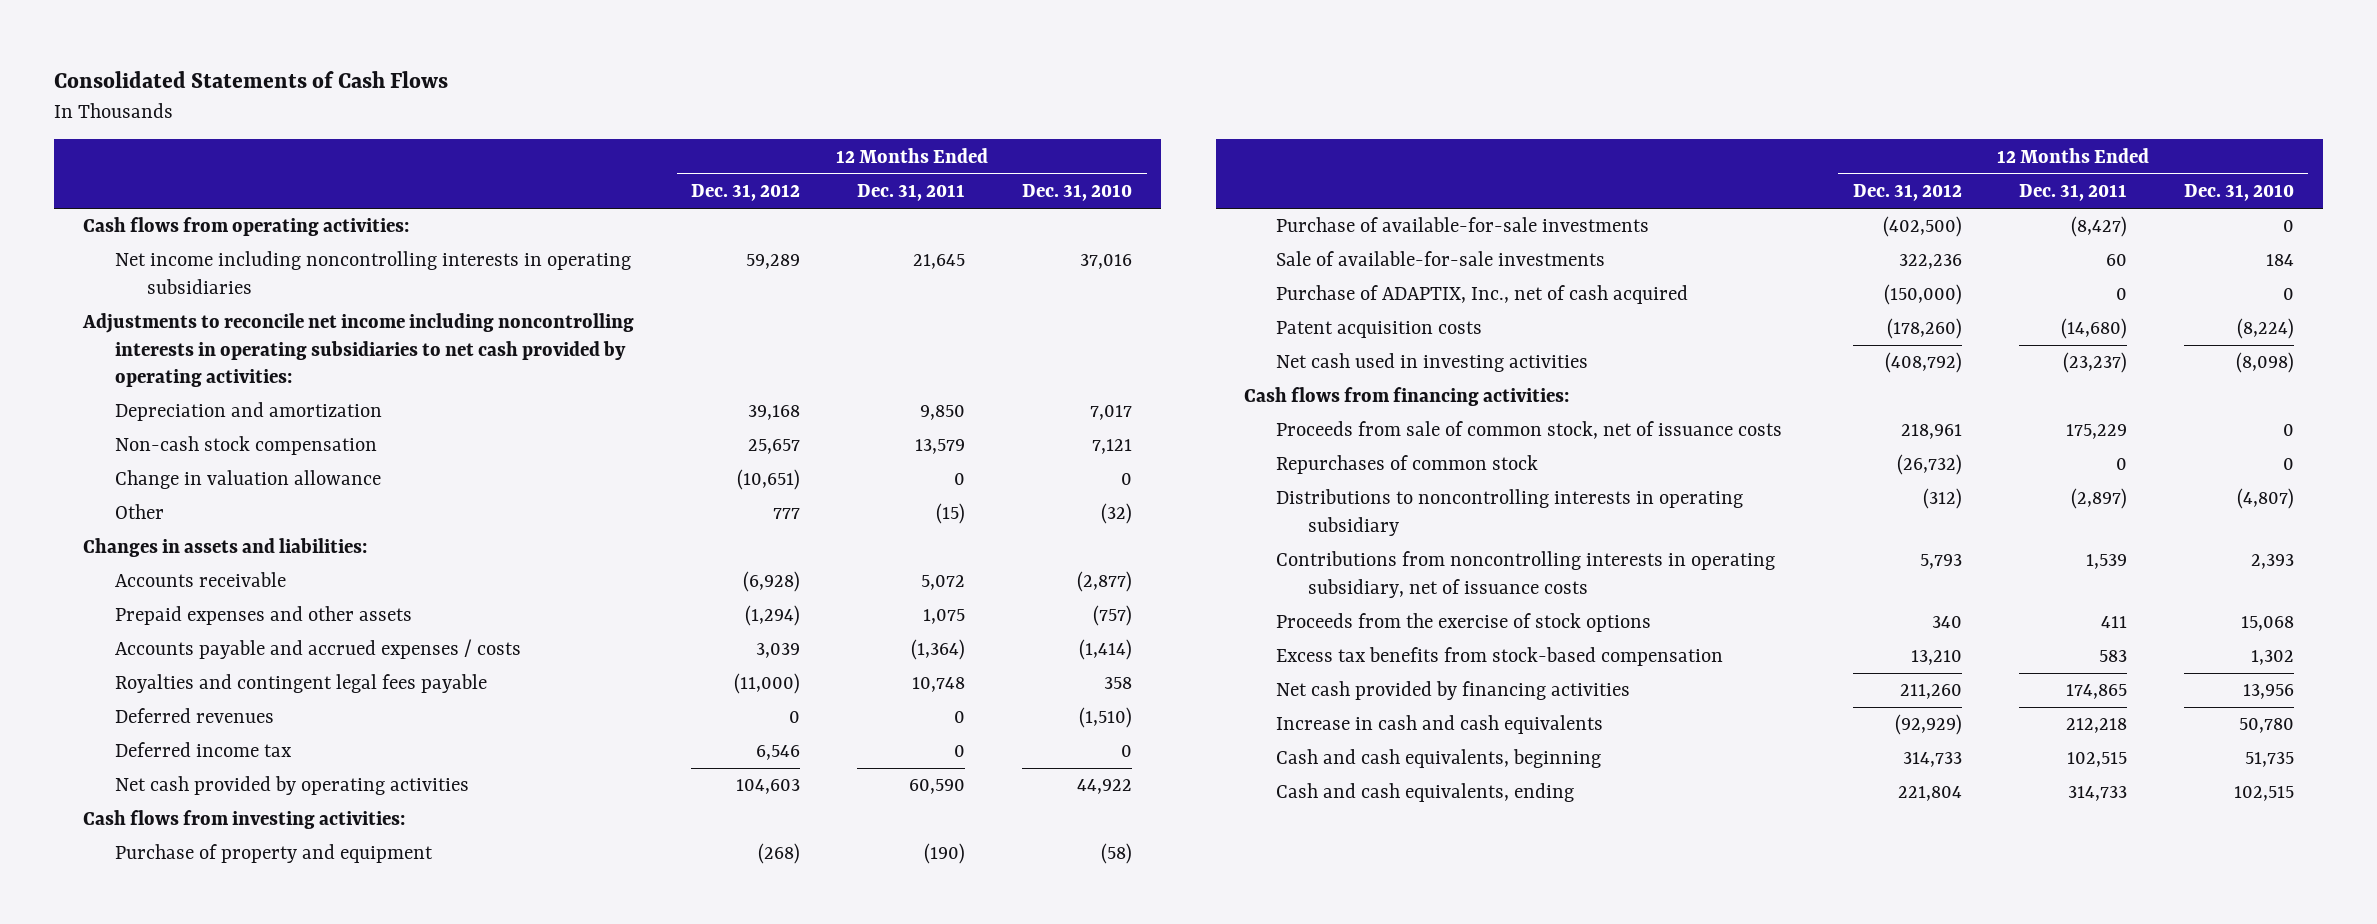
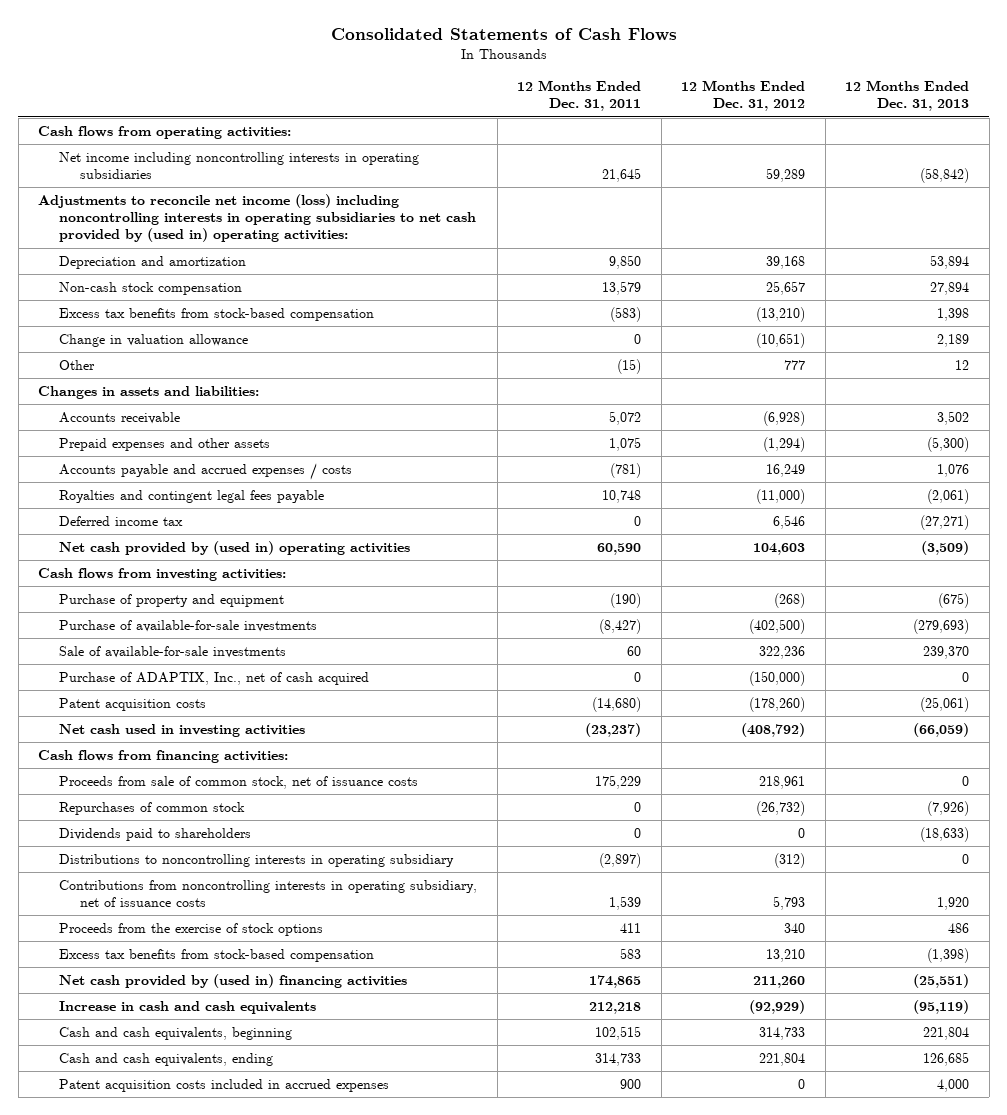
[1022,184,1133,202] Dec. 31, 2010 -> none
none -> [845,80,970,112] 12 Months Ended Dec. 31, 2013
[81,313,634,387] Adjustments to reconcile net income including noncontrolling interests in operating subsidiaries to net cash provided by operating activities: -> [38,193,477,243] Adjustments to reconcile net income (loss) including noncontrolling interests in operating subsidiaries to net cash provided by (used in) operating activities:
none -> [59,307,375,321] Excess tax benefits from stock-based compensation
[755,643,800,659] 3,039 -> [766,463,806,477] 16,249
[911,639,966,661] (1,364) -> [610,462,642,478] (781)
[114,708,274,724] Deferred revenues -> none
[114,776,469,796] Net cash provided by operating activities -> [59,540,411,555] Net cash provided by (used in) operating activities
none -> [59,827,252,841] Dividends paid to shareholders
[1276,681,1631,701] Net cash provided by financing activities -> [59,973,408,988] Net cash provided by (used in) financing activities
none -> [59,1078,390,1092] Patent acquisition costs included in accrued expenses

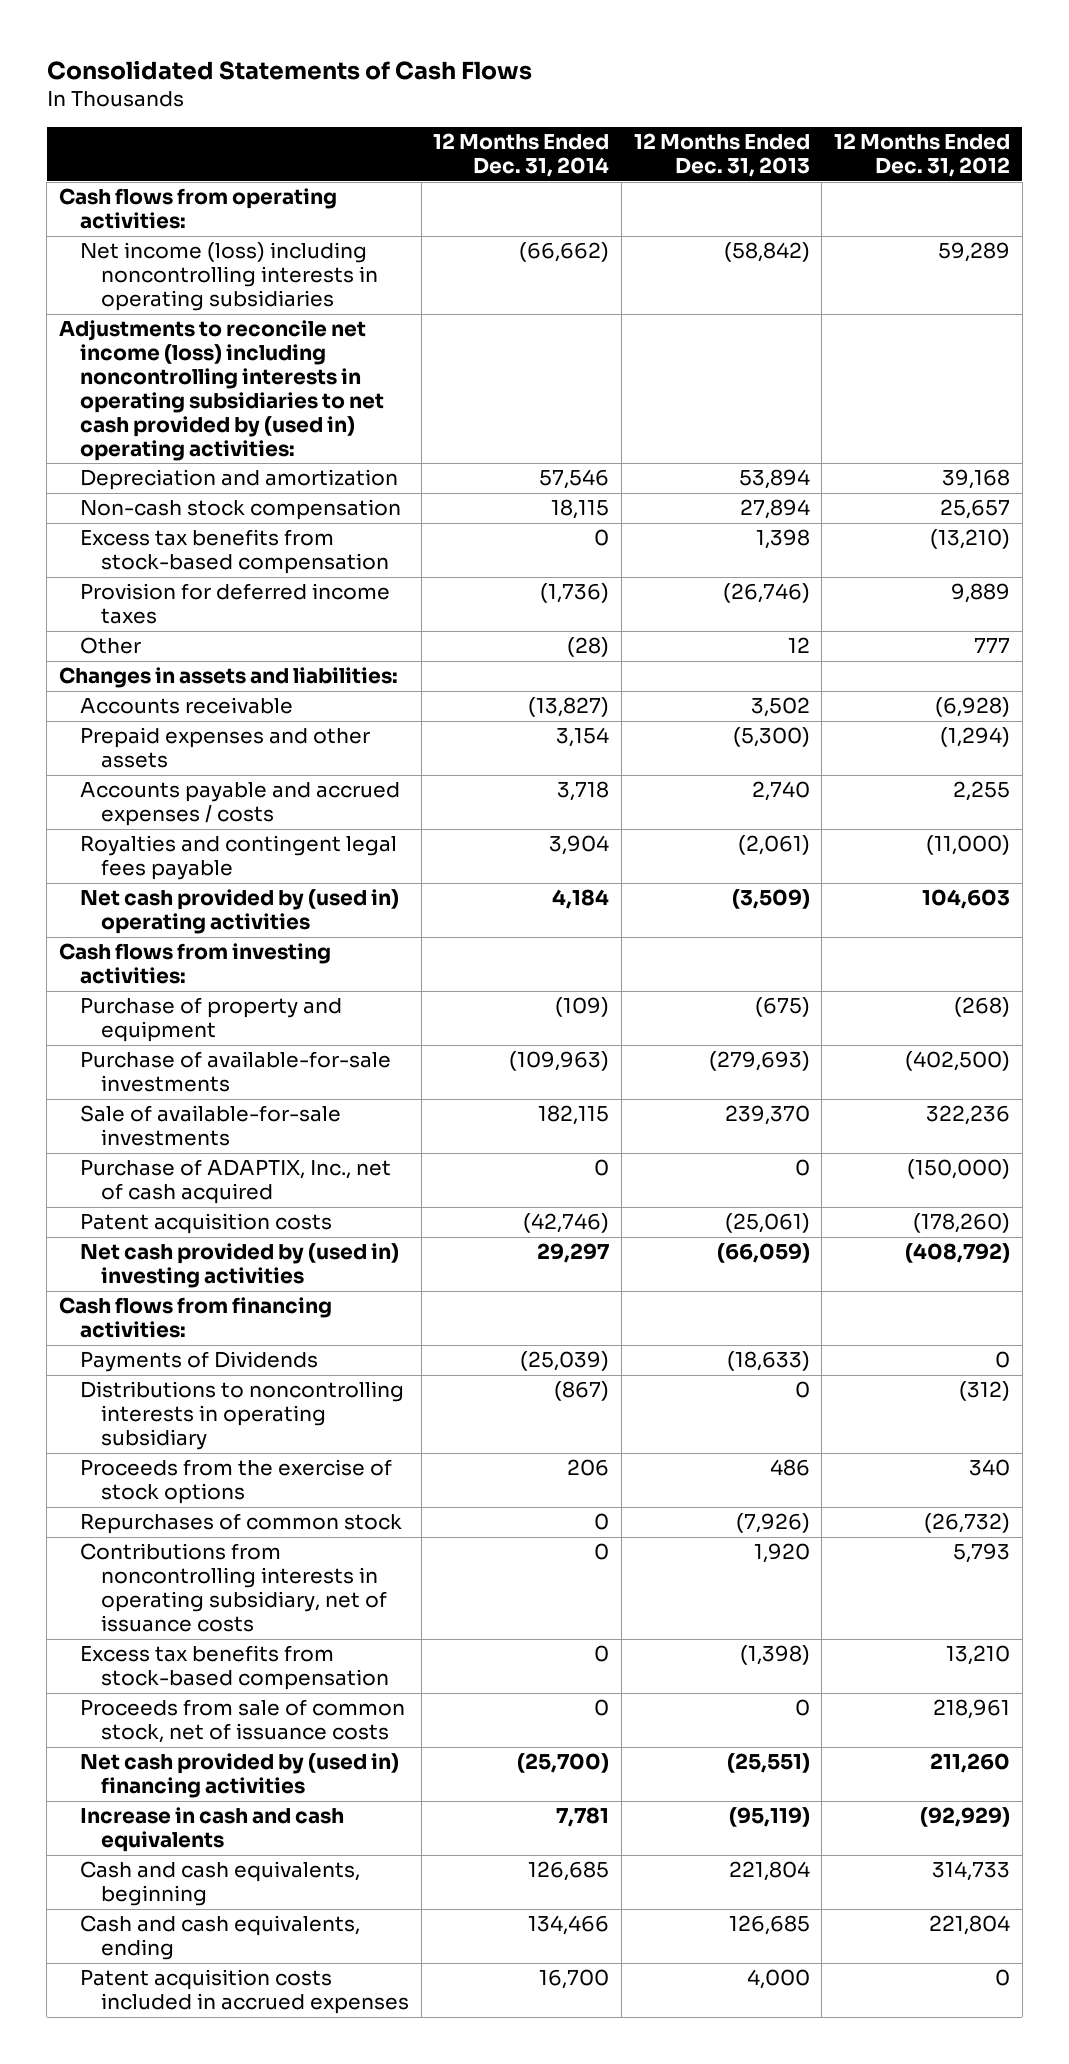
[517,80,642,112] 12 Months Ended Dec. 31, 2011 -> none
none -> [433,133,610,178] 12 Months Ended Dec. 31, 2014
[59,151,420,180] Net income including noncontrolling interests in operating subsidiaries -> [80,242,378,312] Net income (loss) including noncontrolling interests in operating subsidiaries
[59,333,249,347] Change in valuation allowance -> none
none -> [80,583,391,625] Provision for deferred income taxes
[766,463,806,477] 16,249 -> [952,781,1010,802] 2,255
[937,463,970,477] 1,076 -> [751,781,810,802] 2,740
[59,515,184,526] Deferred income tax -> none
[59,723,306,737] Net cash used in investing activities -> [80,1243,400,1289] Net cash provided by (used in) investing activities
[59,827,252,841] Dividends paid to shareholders -> [80,1351,319,1373] Payments of Dividends
[59,801,246,815] Repurchases of common stock -> [80,1513,403,1535] Repurchases of common stock
[59,879,478,908] Contributions from noncontrolling interests in operating subsidiary, net of issuance costs -> [80,1543,387,1633] Contributions from noncontrolling interests in operating subsidiary, net of issuance costs
[59,775,419,789] Proceeds from sale of common stock, net of issuance costs -> [80,1699,406,1744] Proceeds from sale of common stock, net of issuance costs

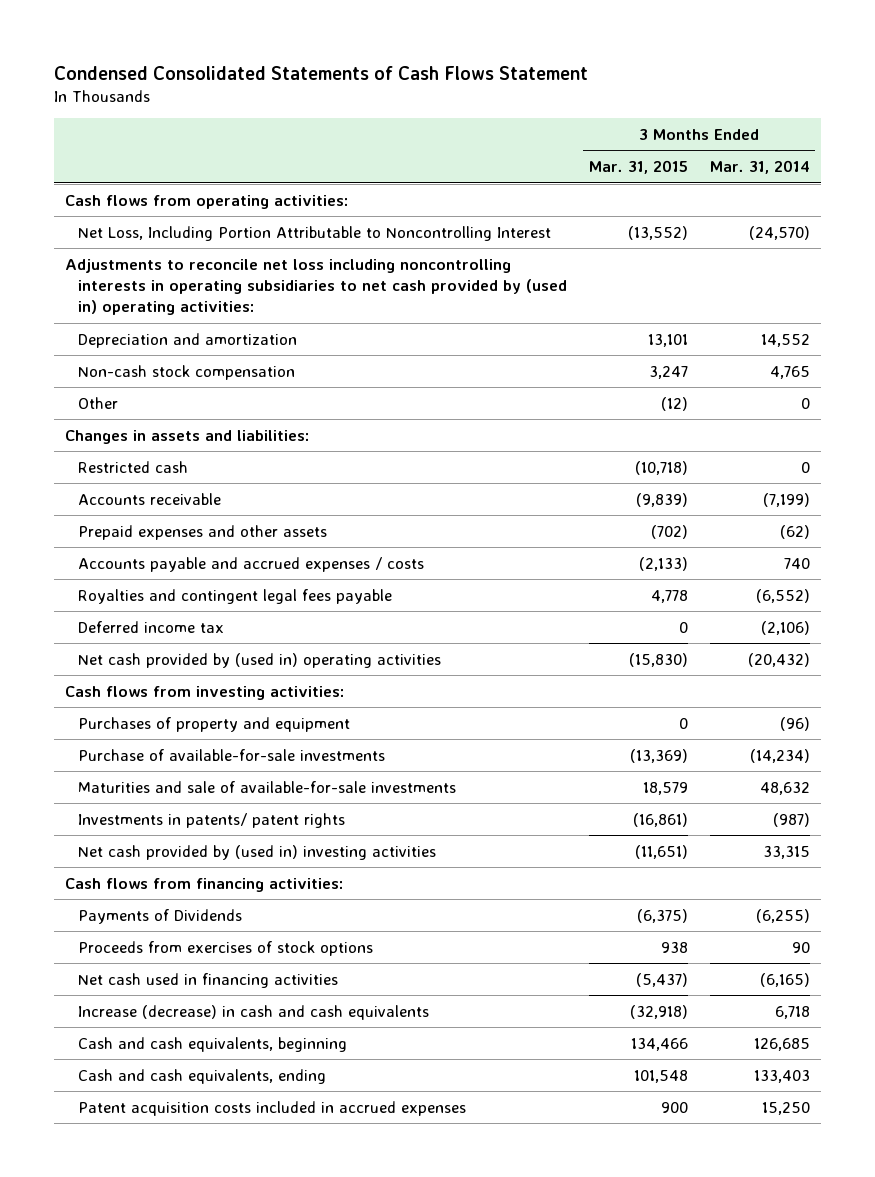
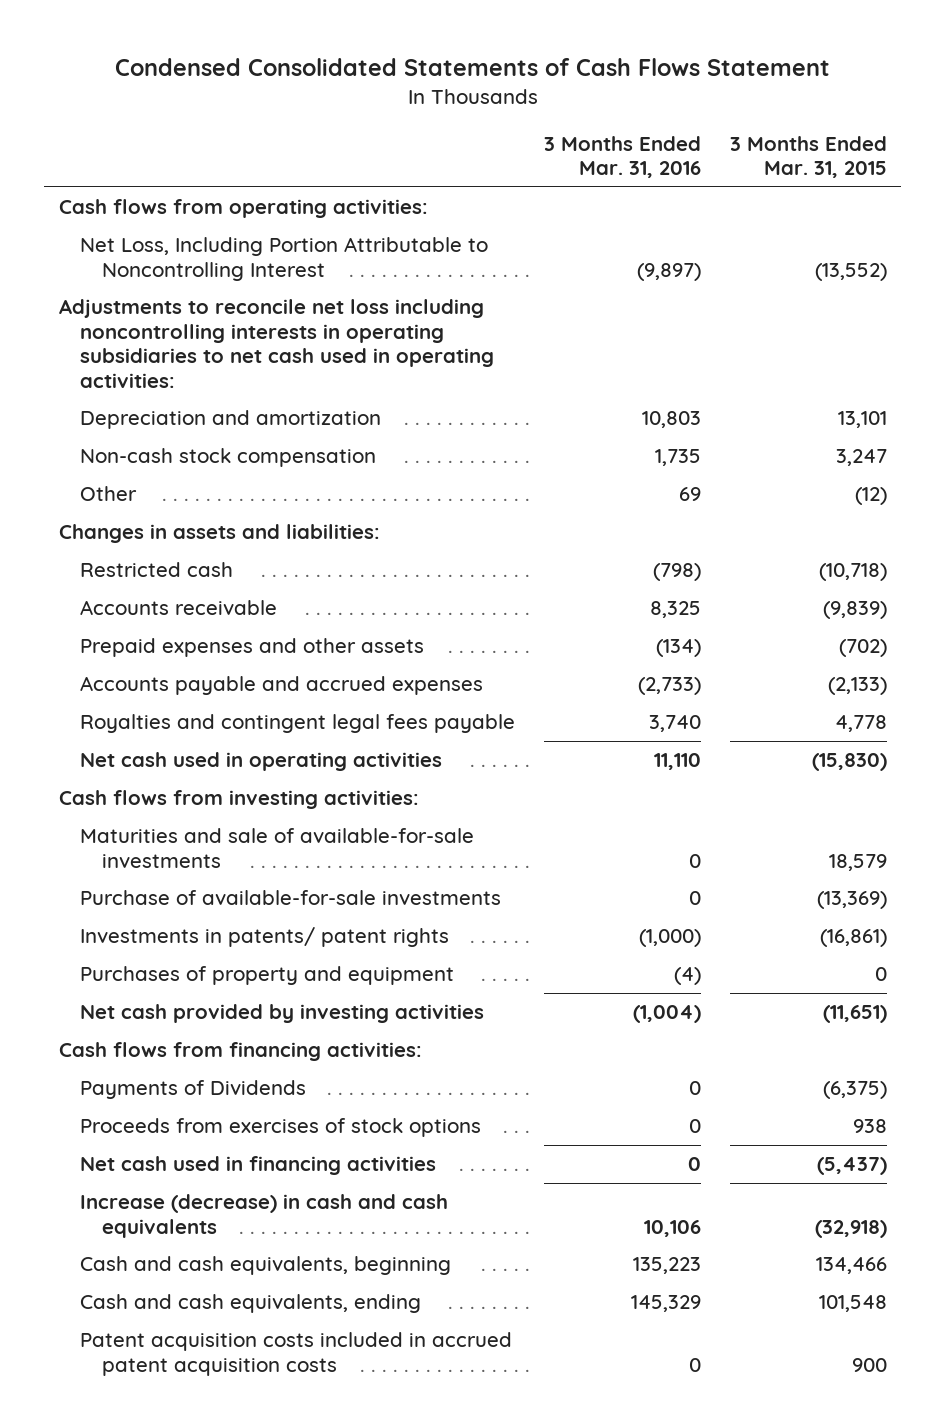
[709,160,810,175] Mar. 31, 2014 -> none
none -> [543,135,701,179] 3 Months Ended Mar. 31, 2016
[65,258,567,316] Adjustments to reconcile net loss including noncontrolling interests in operating subsidiaries to net cash provided by (used in) operating activities: -> [58,299,495,388] Adjustments to reconcile net loss including noncontrolling interests in operating subsidiaries to net cash used in operating activities:
[77,556,424,572] Accounts payable and accrued expenses / costs -> [80,676,484,696] Accounts payable and accrued expenses
[77,620,224,633] Deferred income tax -> none
[77,652,441,668] Net cash provided by (used in) operating activities -> [80,752,443,772] Net cash used in operating activities
[77,748,385,761] Purchase of available-for-sale investments -> [80,890,502,906] Purchase of available-for-sale investments
[77,716,350,732] Purchases of property and equipment -> [80,966,455,986] Purchases of property and equipment
[77,844,436,860] Net cash provided by (used in) investing activities -> [80,1004,485,1024] Net cash provided by investing activities
[77,1100,466,1116] Patent acquisition costs included in accrued expenses -> [80,1332,513,1376] Patent acquisition costs included in accrued patent acquisition costs

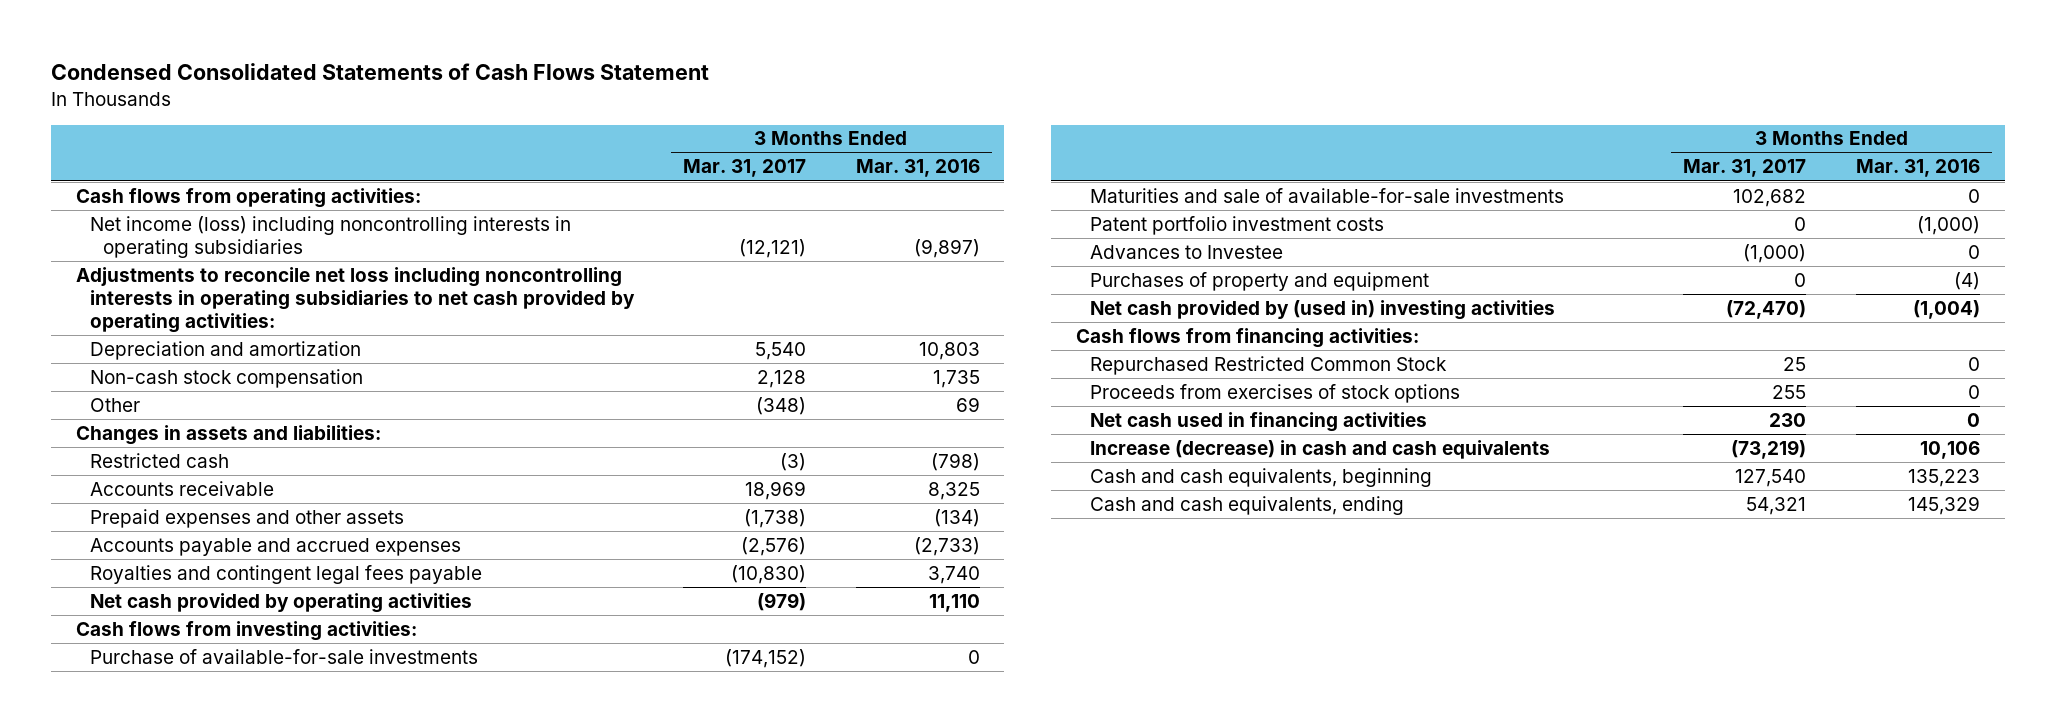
[729,135,887,179] 3 Months Ended Mar. 31, 2015 -> none
none -> [683,159,807,178] Mar. 31, 2017
[80,237,489,281] Net Loss, Including Portion Attributable to Noncontrolling Interest -> [89,215,571,258] Net income (loss) including noncontrolling interests in operating subsidiaries
[58,299,495,388] Adjustments to reconcile net loss including noncontrolling interests in operating subsidiaries to net cash used in operating activities: -> [76,266,635,333] Adjustments to reconcile net loss including noncontrolling interests in operating subsidiaries to net cash provided by operating activities:
[80,752,443,772] Net cash used in operating activities -> [89,592,472,613] Net cash provided by operating activities
[80,828,475,868] Maturities and sale of available-for-sale investments -> [1089,187,1564,203] Maturities and sale of available-for-sale investments
[80,927,450,948] Investments in patents/ patent rights -> [1089,215,1384,235] Patent portfolio investment costs
none -> [1089,244,1283,259] Advances to Investee
[80,1004,485,1024] Net cash provided by investing activities -> [1089,299,1555,320] Net cash provided by (used in) investing activities
[80,1080,307,1100] Payments of Dividends -> none
none -> [1089,355,1447,375] Repurchased Restricted Common Stock
[80,1332,513,1376] Patent acquisition costs included in accrued patent acquisition costs -> none

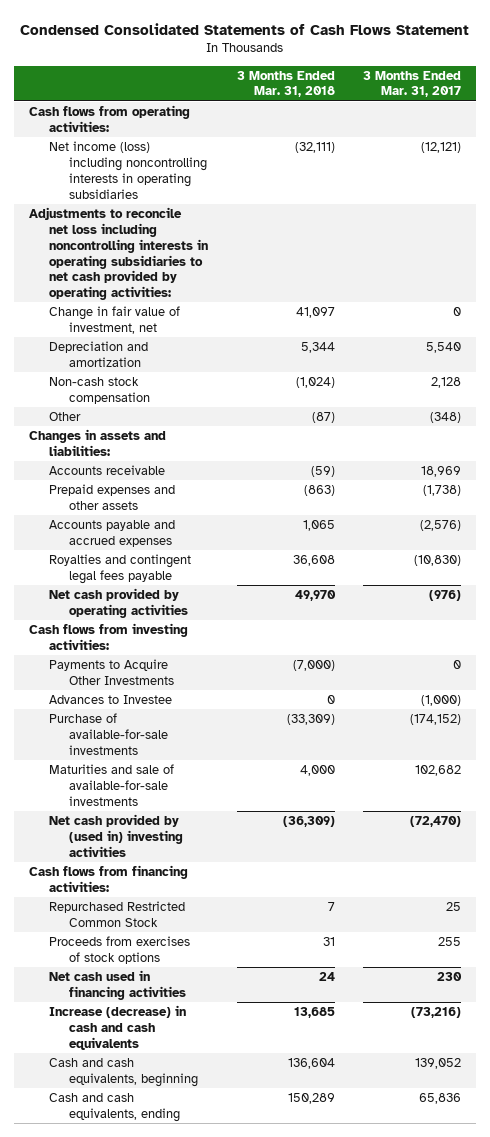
[855,159,980,178] Mar. 31, 2016 -> none
none -> [236,70,335,98] 3 Months Ended Mar. 31, 2018
none -> [48,305,180,334] Change in fair value of investment, net
[89,452,229,468] Restricted cash -> none
[757,592,807,611] (979) -> [429,589,462,601] (976)
none -> [48,658,175,685] Payments to Acquire Other Investments
[1089,244,1283,259] Advances to Investee -> [48,694,172,704] Advances to Investee
[1089,215,1384,235] Patent portfolio investment costs -> none
[1089,271,1429,291] Purchases of property and equipment -> none
[1731,439,1807,459] (73,219) -> [411,1006,462,1018] (73,216)
[1735,468,1807,487] 127,540 -> [415,1057,462,1069] 139,052
[1746,496,1807,515] 54,321 -> [419,1092,462,1104] 65,836

